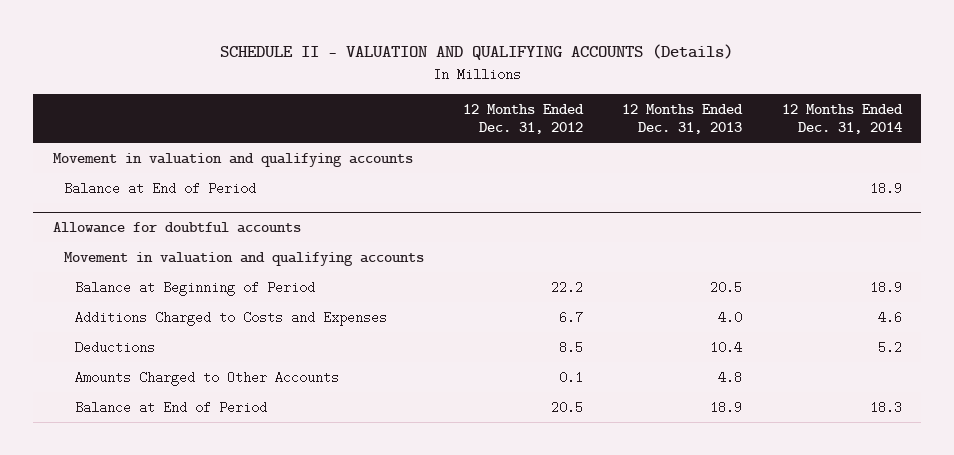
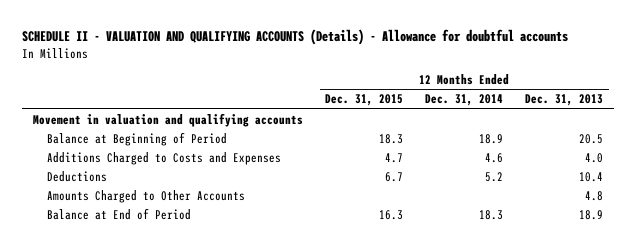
[220,44,734,61] SCHEDULE II - VALUATION AND QUALIFYING ACCOUNTS (Details) -> [22,29,569,46] SCHEDULE II - VALUATION AND QUALIFYING ACCOUNTS (Details) - Allowance for doubtful accounts
[463,103,585,135] 12 Months Ended Dec. 31, 2012 -> none
none -> [325,94,404,107] Dec. 31, 2015
[63,181,256,195] Balance at End of Period -> none
[52,221,301,233] Allowance for doubtful accounts -> none
[63,251,424,266] Movement in valuation and qualifying accounts -> none

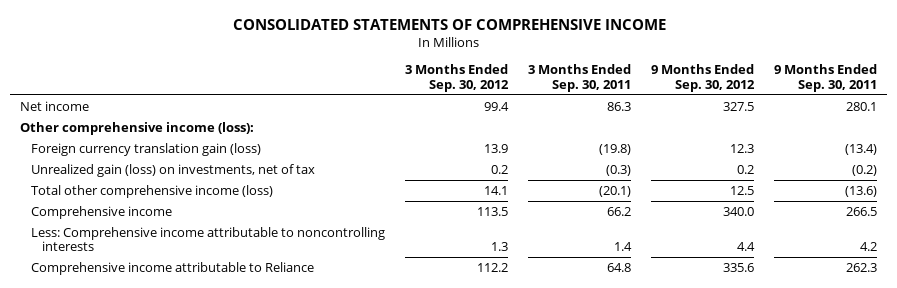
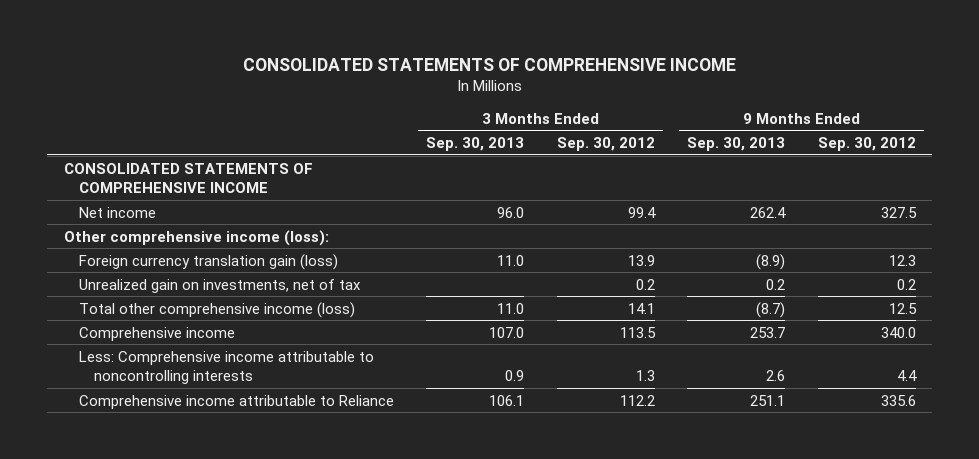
[528,64,632,92] 3 Months Ended Sep. 30, 2011 -> none
[773,64,877,92] 9 Months Ended Sep. 30, 2011 -> none
none -> [426,136,525,151] Sep. 30, 2013
none -> [687,136,786,151] Sep. 30, 2013
none -> [63,162,313,193] CONSOLIDATED STATEMENTS OF COMPREHENSIVE INCOME
[31,163,316,177] Unrealized gain (loss) on investments, net of tax -> [78,278,361,293] Unrealized gain on investments, net of tax

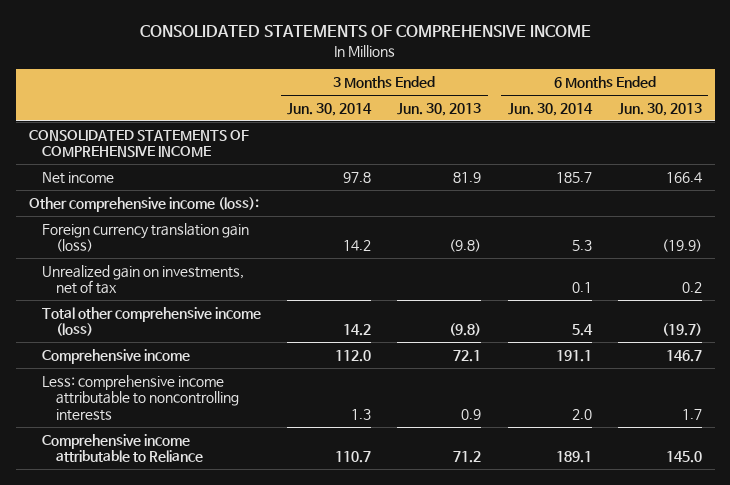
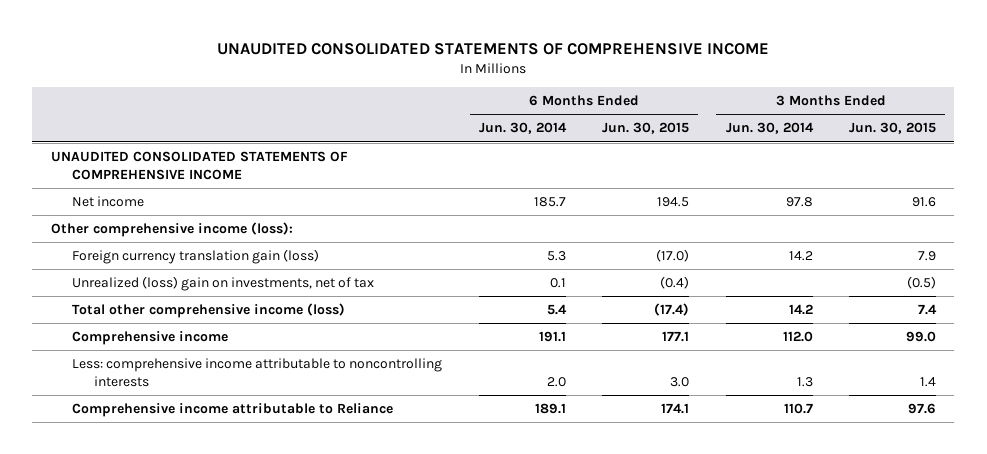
[140,24,592,37] CONSOLIDATED STATEMENTS OF COMPREHENSIVE INCOME -> [217,43,770,56] UNAUDITED CONSOLIDATED STATEMENTS OF COMPREHENSIVE INCOME
[397,103,482,117] Jun. 30, 2013 -> none
[617,103,702,117] Jun. 30, 2013 -> none
none -> [602,122,690,135] Jun. 30, 2015
none -> [849,122,937,135] Jun. 30, 2015
[28,129,249,158] CONSOLIDATED STATEMENTS OF COMPREHENSIVE INCOME -> [50,150,348,181] UNAUDITED CONSOLIDATED STATEMENTS OF COMPREHENSIVE INCOME
[42,264,245,295] Unrealized gain on investments, net of tax -> [72,275,375,291] Unrealized (loss) gain on investments, net of tax

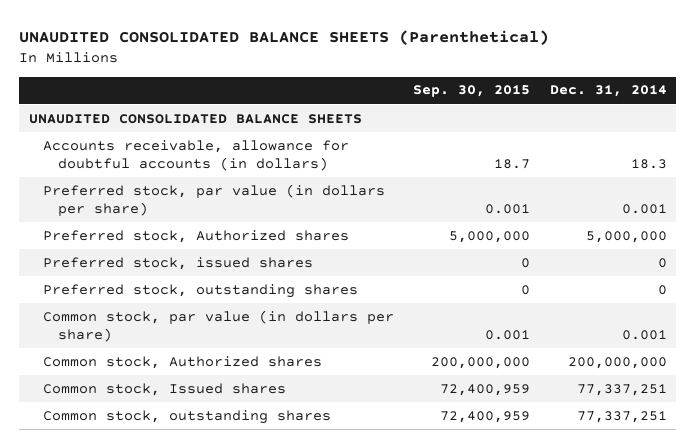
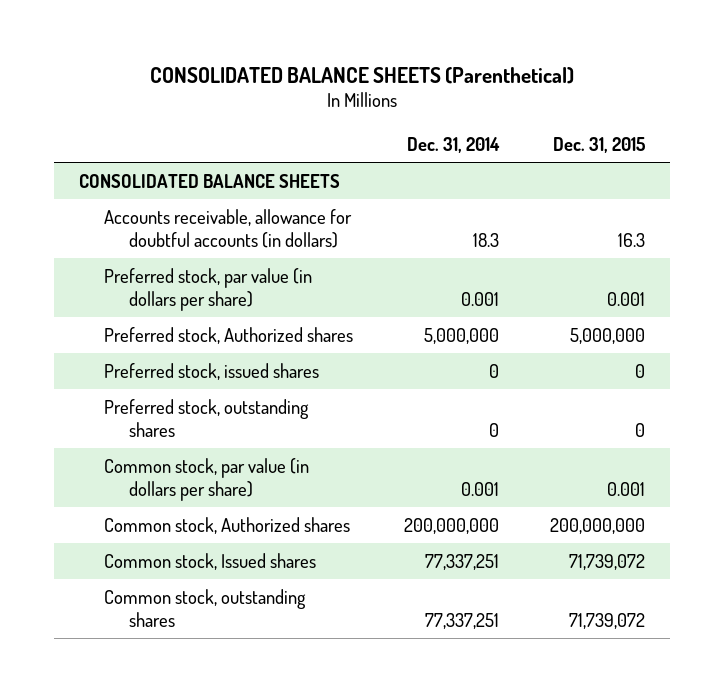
[18,29,549,45] UNAUDITED CONSOLIDATED BALANCE SHEETS (Parenthetical) -> [150,66,575,84] CONSOLIDATED BALANCE SHEETS (Parenthetical)
[413,85,531,98] Sep. 30, 2015 -> none
none -> [552,136,645,153] Dec. 31, 2015
[28,113,362,124] UNAUDITED CONSOLIDATED BALANCE SHEETS -> [79,173,341,188] CONSOLIDATED BALANCE SHEETS

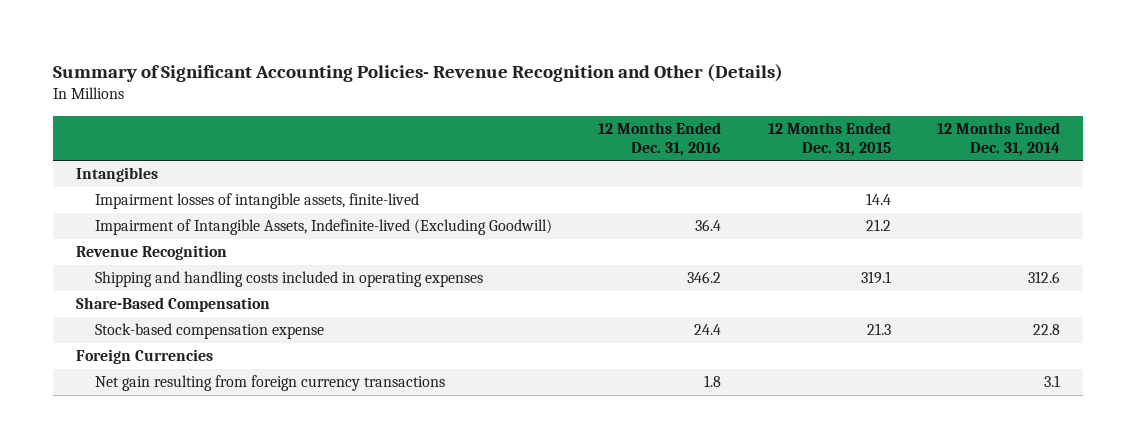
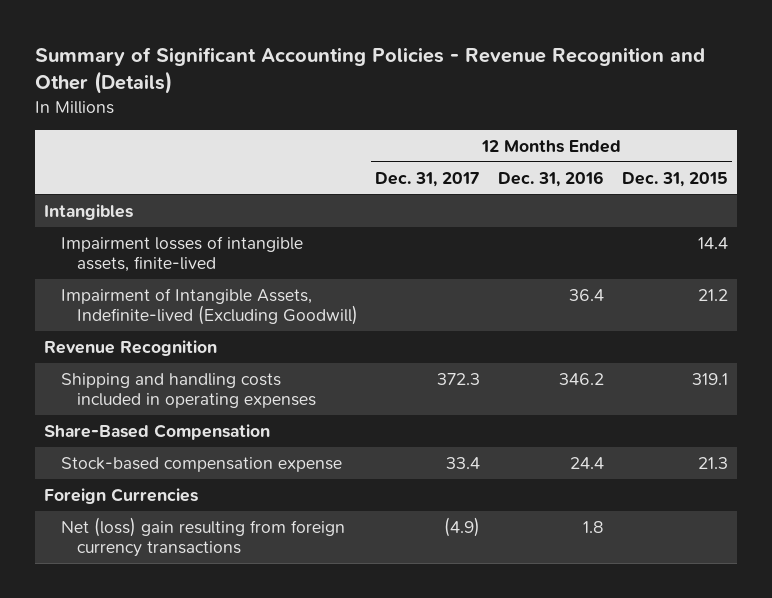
[52,63,783,82] Summary of Significant Accounting Policies- Revenue Recognition and Other (Details) -> [35,47,706,95] Summary of Significant Accounting Policies - Revenue Recognition and Other (Details)
[937,121,1061,156] 12 Months Ended Dec. 31, 2014 -> none
none -> [375,171,481,187] Dec. 31, 2017
[94,375,445,392] Net gain resulting from foreign currency transactions -> [60,516,345,557] Net (loss) gain resulting from foreign currency transactions

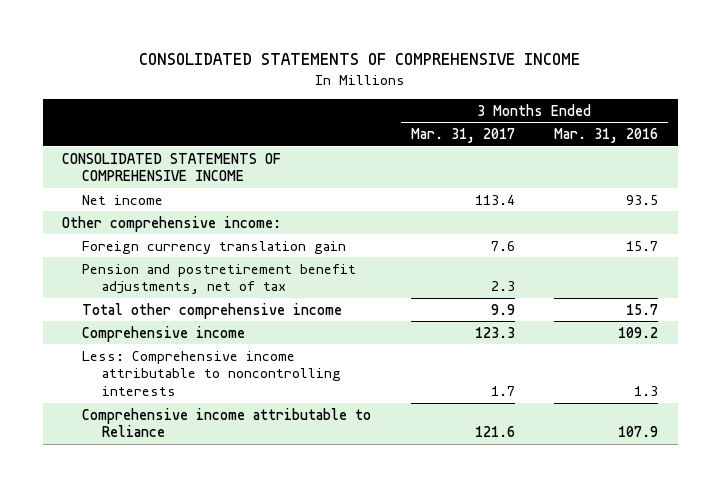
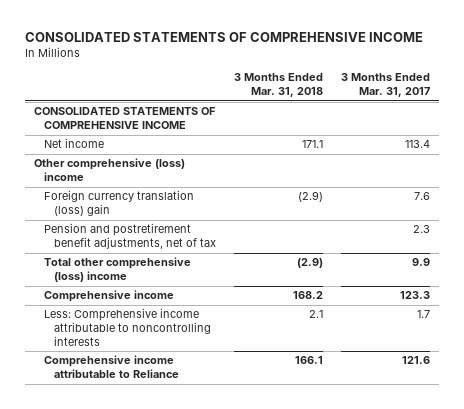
[554,128,659,144] Mar. 31, 2016 -> none
none -> [234,73,324,98] 3 Months Ended Mar. 31, 2018
[62,215,282,232] Other comprehensive income: -> [33,158,185,182] Other comprehensive (loss) income
[82,240,347,254] Foreign currency translation gain -> [43,190,194,217] Foreign currency translation (loss) gain
[82,302,343,319] Total other comprehensive income -> [43,257,191,283] Total other comprehensive (loss) income

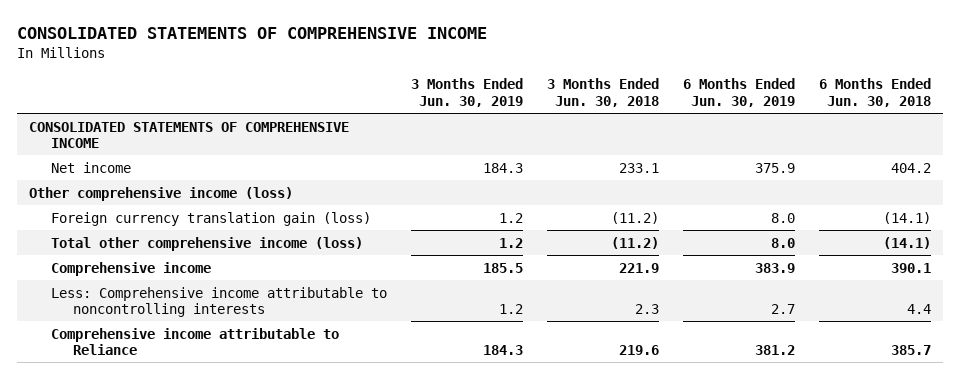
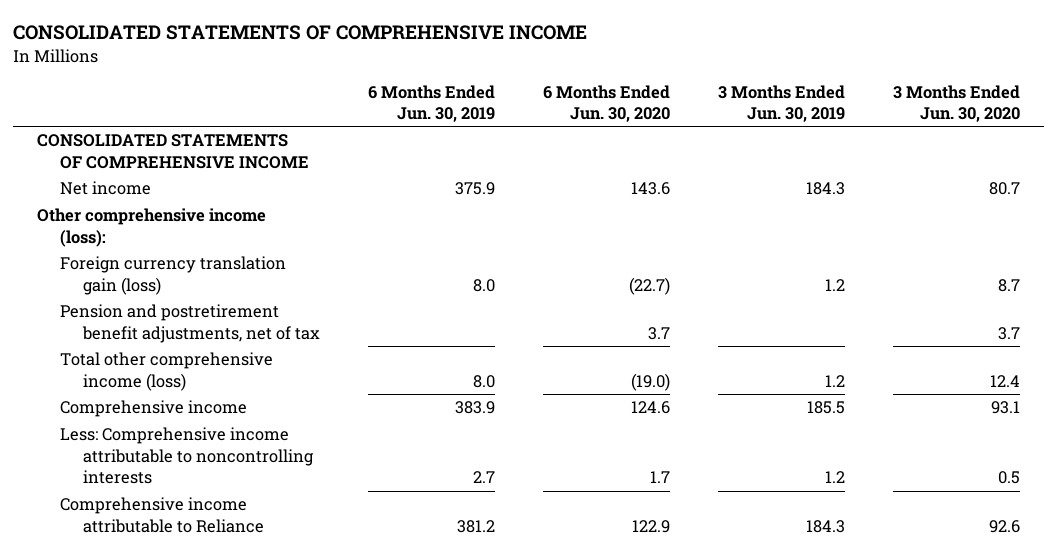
[546,78,659,107] 3 Months Ended Jun. 30, 2018 -> none
[818,78,931,107] 6 Months Ended Jun. 30, 2018 -> none
none -> [542,84,670,123] 6 Months Ended Jun. 30, 2020
none -> [892,84,1020,123] 3 Months Ended Jun. 30, 2020
[28,186,293,201] Other comprehensive income (loss) -> [37,208,267,247] Other comprehensive income (loss):
none -> [60,304,320,343] Pension and postretirement benefit adjustments, net of tax

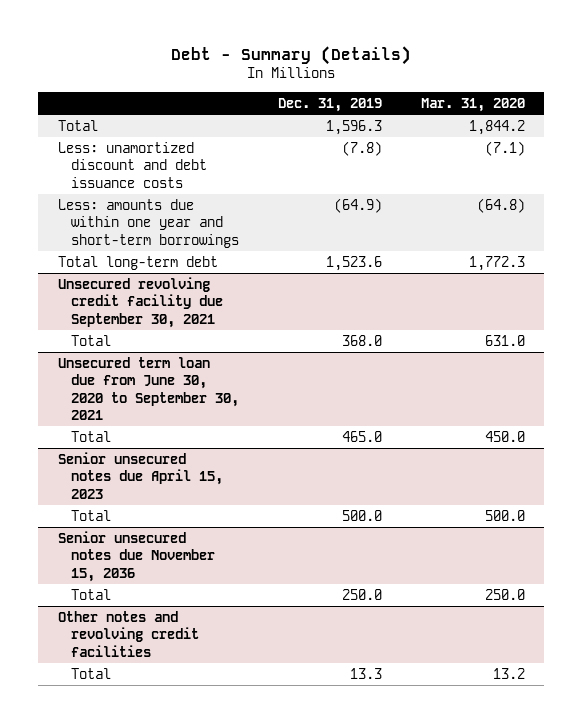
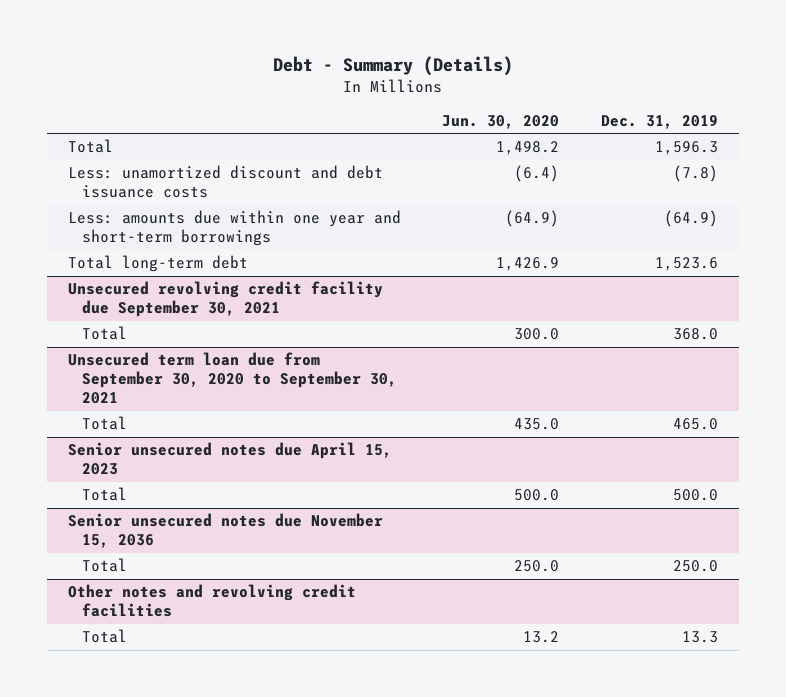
[420,98,525,113] Mar. 31, 2020 -> none
none -> [442,115,560,130] Jun. 30, 2020
[57,356,240,421] Unsecured term loan due from June 30, 2020 to September 30, 2021 -> [67,352,398,405] Unsecured term loan due from September 30, 2020 to September 30, 2021

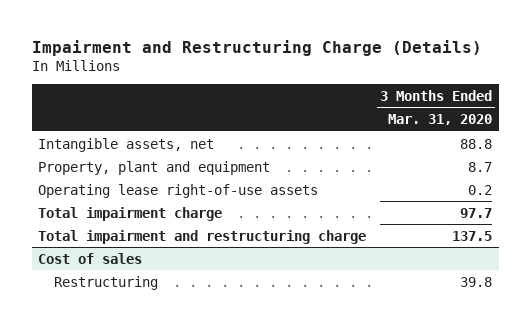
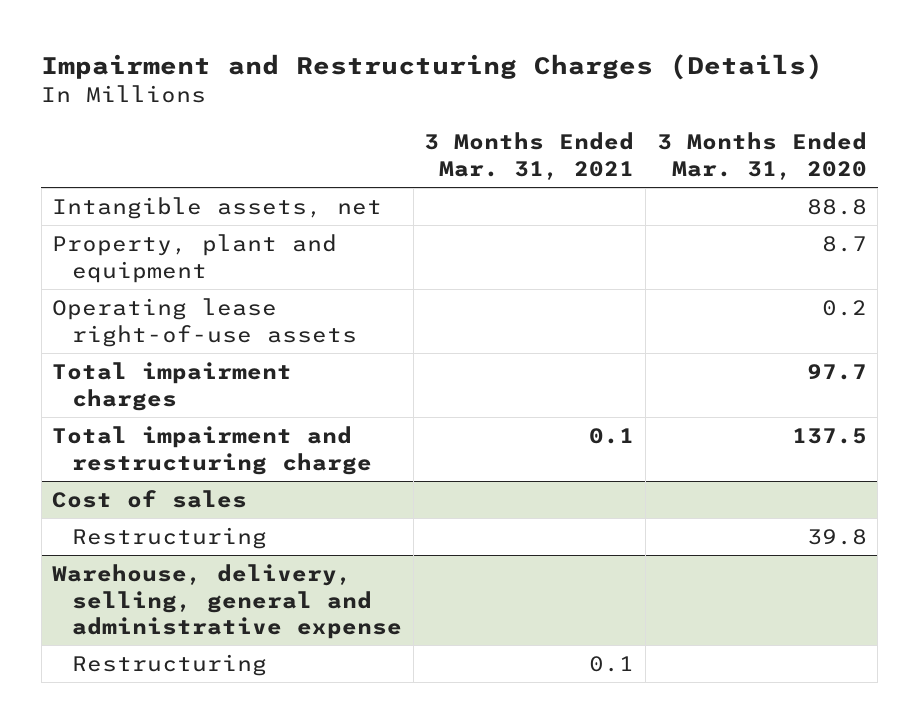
[31,39,482,56] Impairment and Restructuring Charge (Details) -> [41,53,824,80] Impairment and Restructuring Charges (Details)
none -> [424,132,635,181] 3 Months Ended Mar. 31, 2021
[38,206,223,221] Total impairment charge -> [52,361,293,411] Total impairment charges
none -> [52,563,402,640] Warehouse, delivery, selling, general and administrative expense
none -> [71,653,267,676] Restructuring

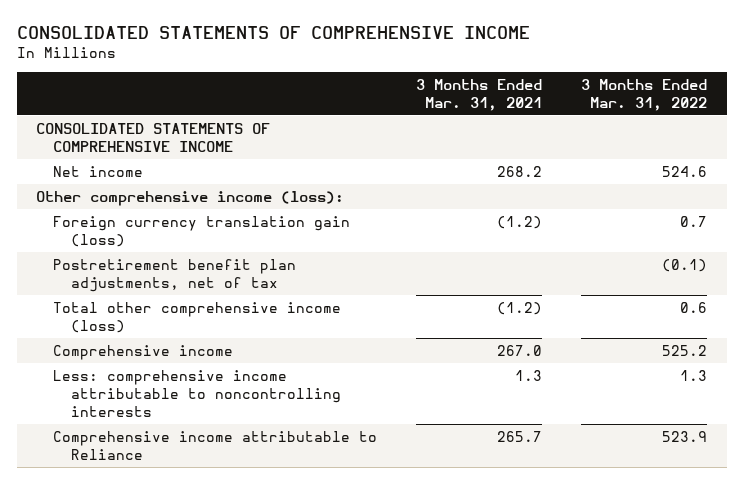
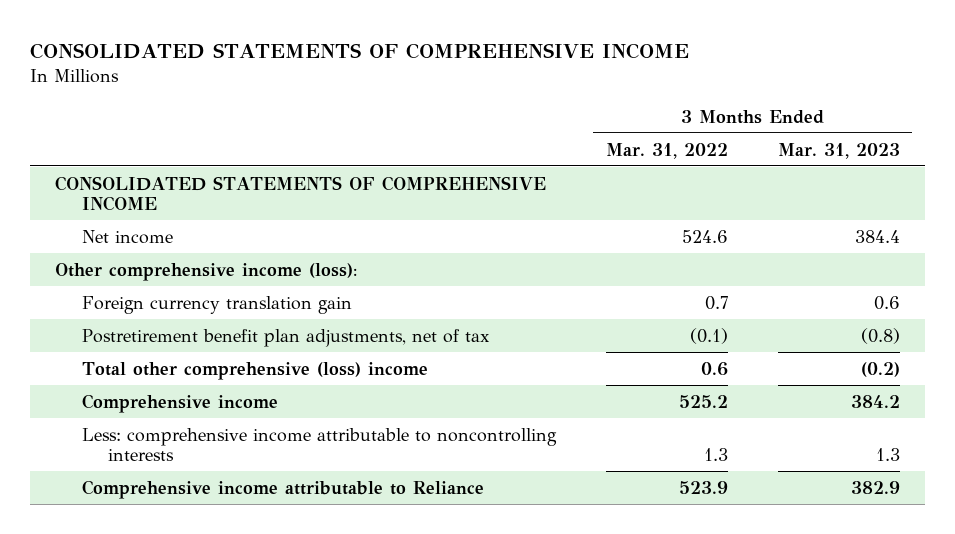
[416,78,543,111] 3 Months Ended Mar. 31, 2021 -> none
none -> [777,142,900,159] Mar. 31, 2023
[53,215,351,247] Foreign currency translation gain (loss) -> [81,295,352,314] Foreign currency translation gain
[53,301,342,333] Total other comprehensive income (loss) -> [81,361,428,380] Total other comprehensive (loss) income

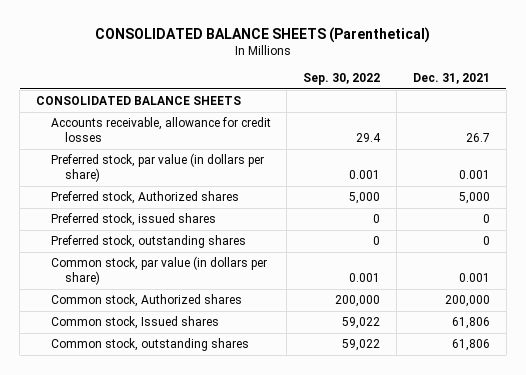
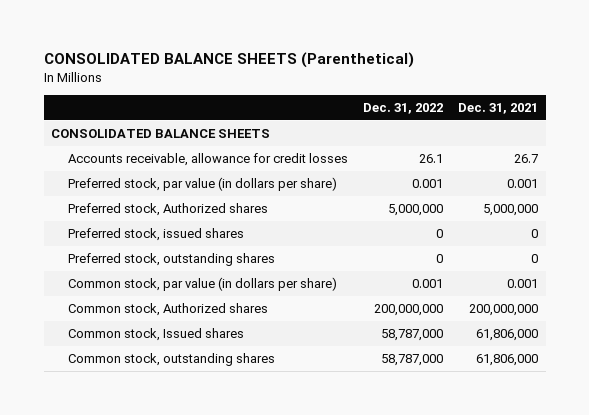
[303,72,381,85] Sep. 30, 2022 -> none
none -> [363,103,444,115] Dec. 31, 2022
[458,192,490,205] 5,000 -> [483,204,539,217] 5,000,000
[444,295,490,308] 200,000 -> [469,304,539,317] 200,000,000
[451,317,490,330] 61,806 -> [476,329,539,342] 61,806,000
[451,339,490,352] 61,806 -> [476,354,539,367] 61,806,000

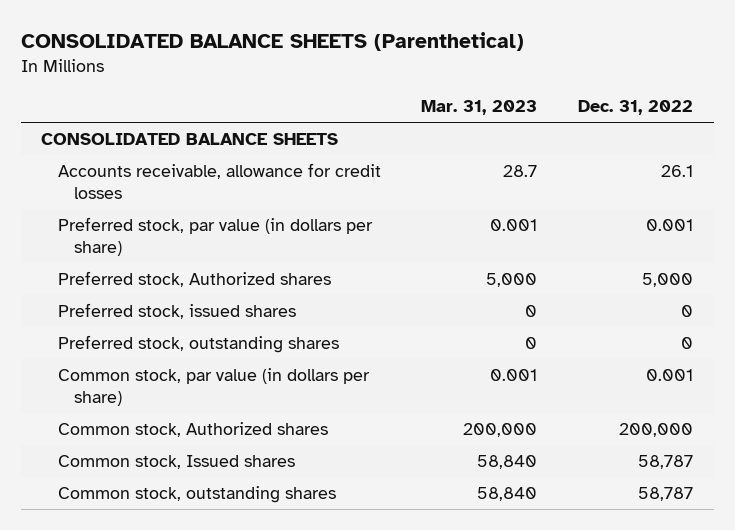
[458,103,539,115] Dec. 31, 2021 -> none
none -> [421,99,538,115] Mar. 31, 2023
[388,204,444,217] 5,000,000 -> [642,273,694,288] 5,000
[374,304,444,317] 200,000,000 -> [619,423,694,438] 200,000
[381,329,444,342] 58,787,000 -> [638,455,694,470] 58,787
[381,354,444,367] 58,787,000 -> [638,487,694,502] 58,787

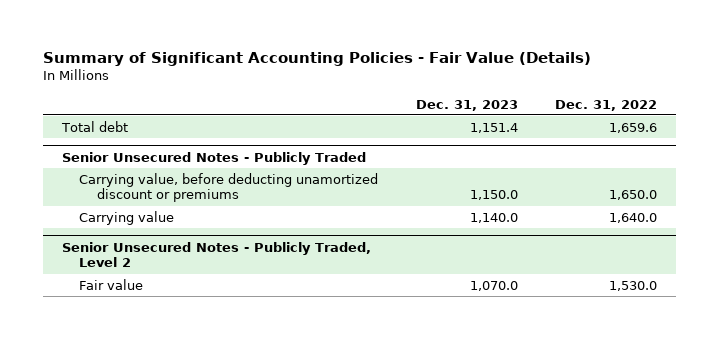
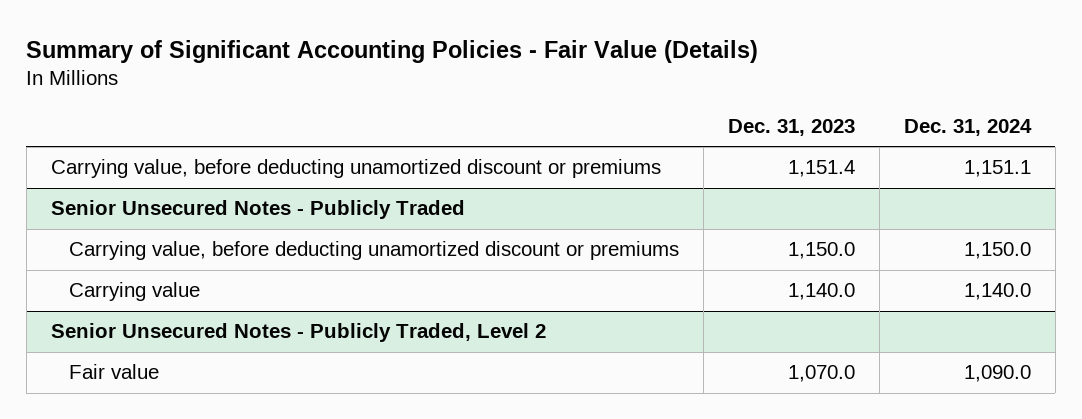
[555,99,658,111] Dec. 31, 2022 -> none
none -> [903,118,1032,136] Dec. 31, 2024
[61,120,129,132] Total debt -> [50,159,661,179] Carrying value, before deducting unamortized discount or premiums

